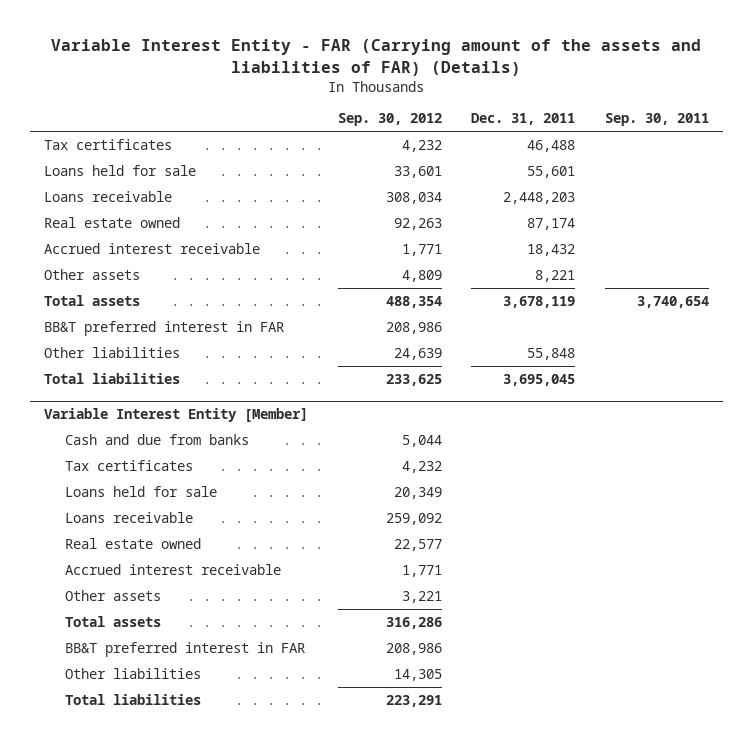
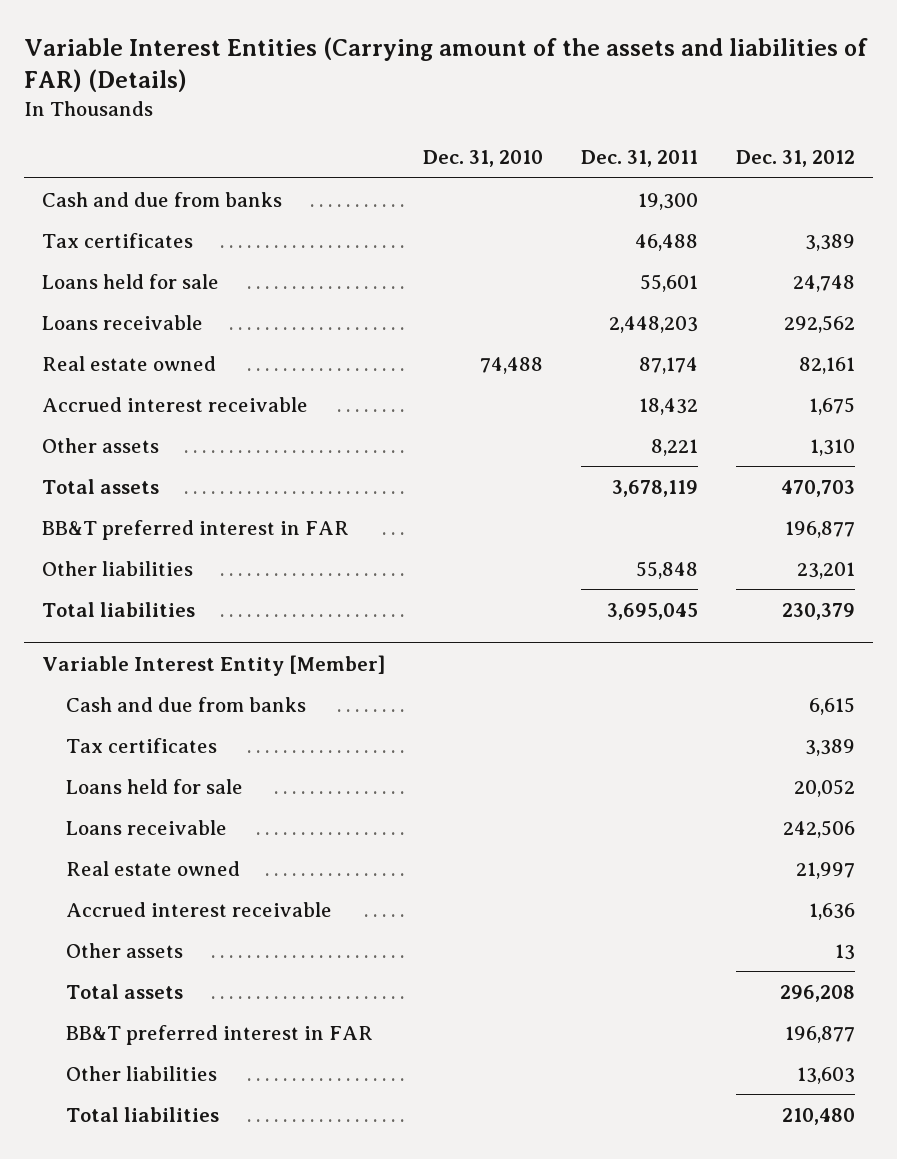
[51,39,702,76] Variable Interest Entity - FAR (Carrying amount of the assets and liabilities of FAR) (Details) -> [23,36,868,92] Variable Interest Entities (Carrying amount of the assets and liabilities of FAR) (Details)
[337,113,442,127] Sep. 30, 2012 -> none
[604,113,709,127] Sep. 30, 2011 -> none
none -> [423,150,544,168] Dec. 31, 2010
none -> [735,150,855,168] Dec. 31, 2012
none -> [42,191,283,207] Cash and due from banks

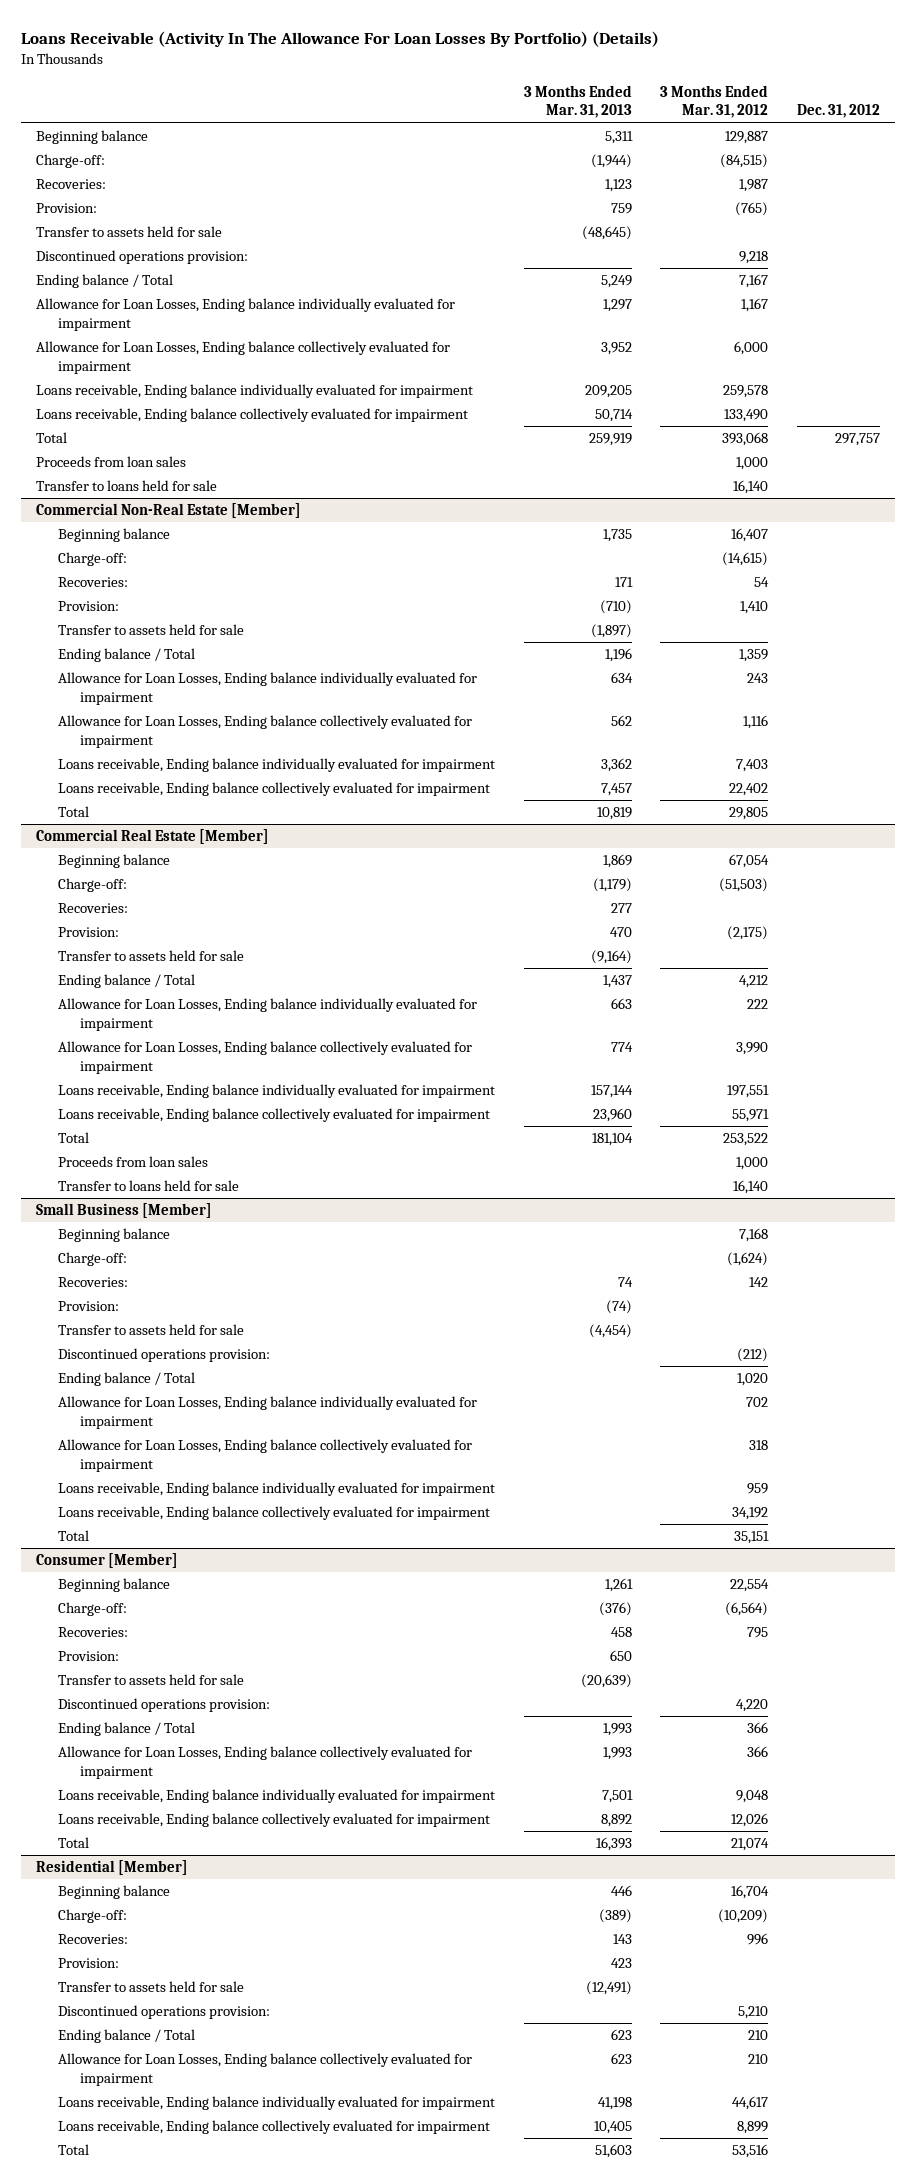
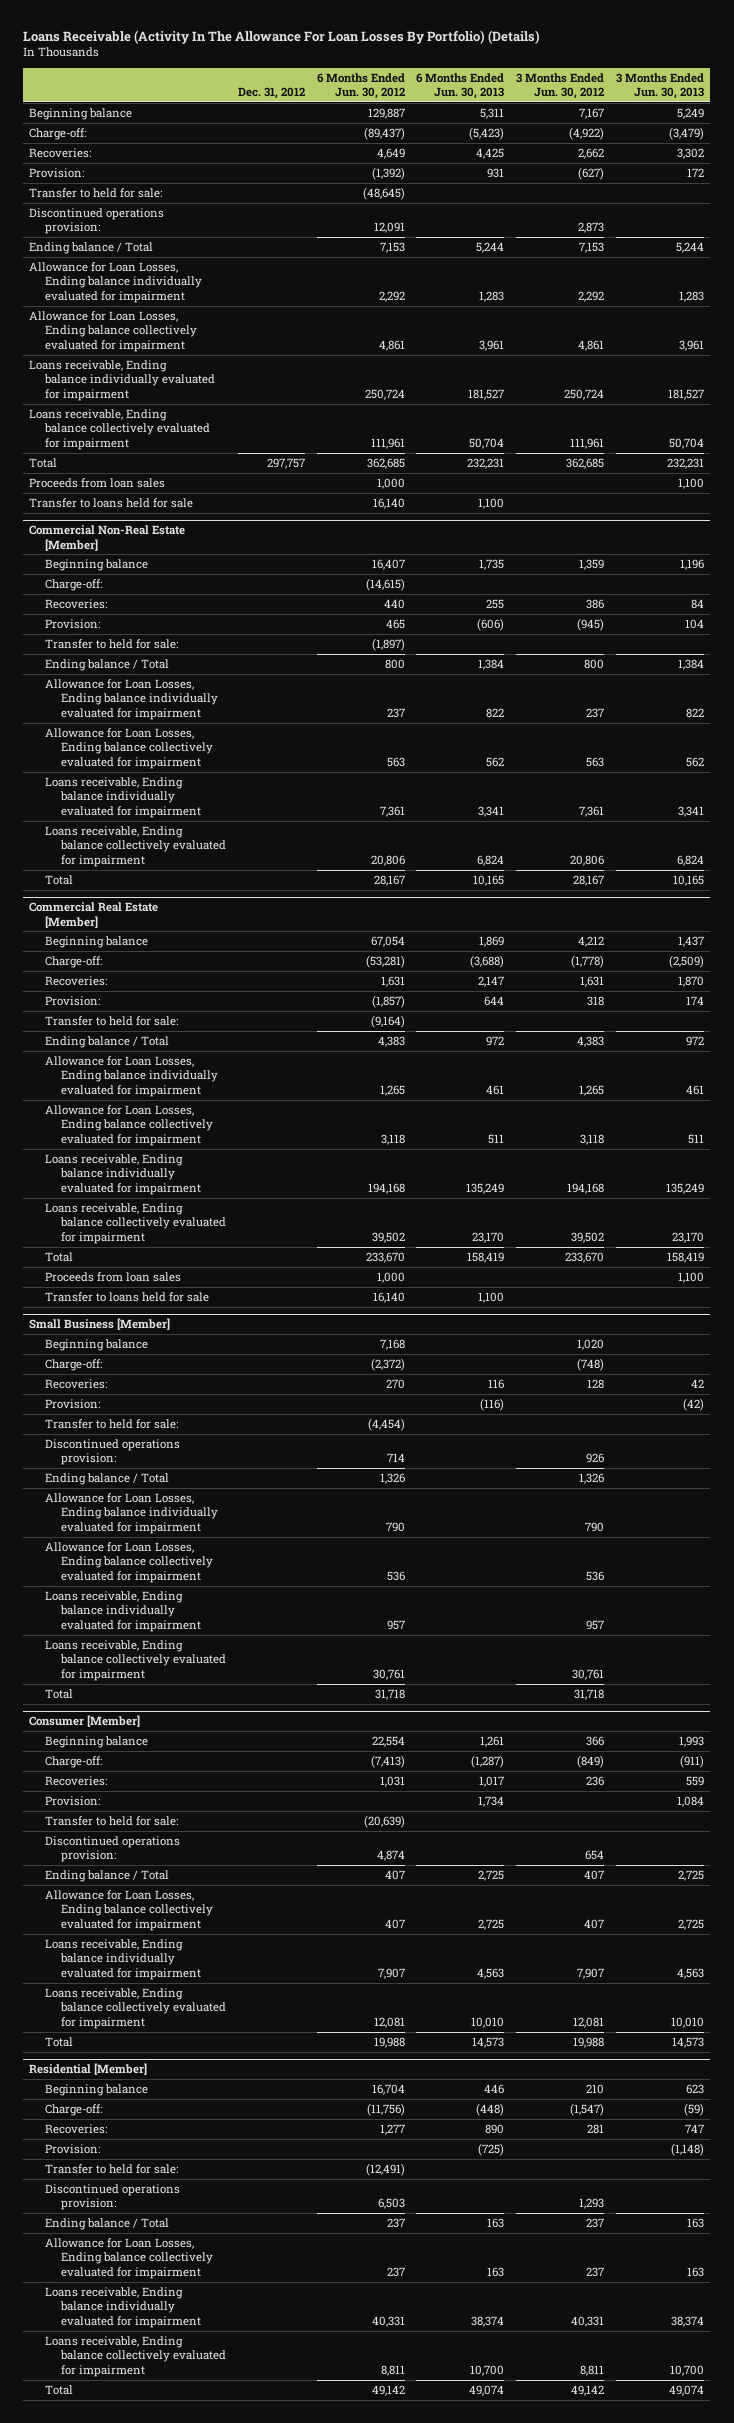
[523,84,632,119] 3 Months Ended Mar. 31, 2013 -> none
[660,84,769,119] 3 Months Ended Mar. 31, 2012 -> none
none -> [316,72,405,100] 6 Months Ended Jun. 30, 2012
none -> [416,72,505,100] 6 Months Ended Jun. 30, 2013
none -> [516,72,605,100] 3 Months Ended Jun. 30, 2012
none -> [616,72,705,100] 3 Months Ended Jun. 30, 2013
[35,226,222,238] Transfer to assets held for sale -> [29,187,163,198] Transfer to held for sale:
[57,624,244,636] Transfer to assets held for sale -> [44,638,178,649] Transfer to held for sale:
[57,950,244,962] Transfer to assets held for sale -> [44,1015,178,1026] Transfer to held for sale:
[57,1324,244,1336] Transfer to assets held for sale -> [44,1418,178,1429] Transfer to held for sale:
[57,1674,244,1686] Transfer to assets held for sale -> [44,1815,178,1826] Transfer to held for sale:
[57,1981,244,1993] Transfer to assets held for sale -> [44,2163,178,2174] Transfer to held for sale:

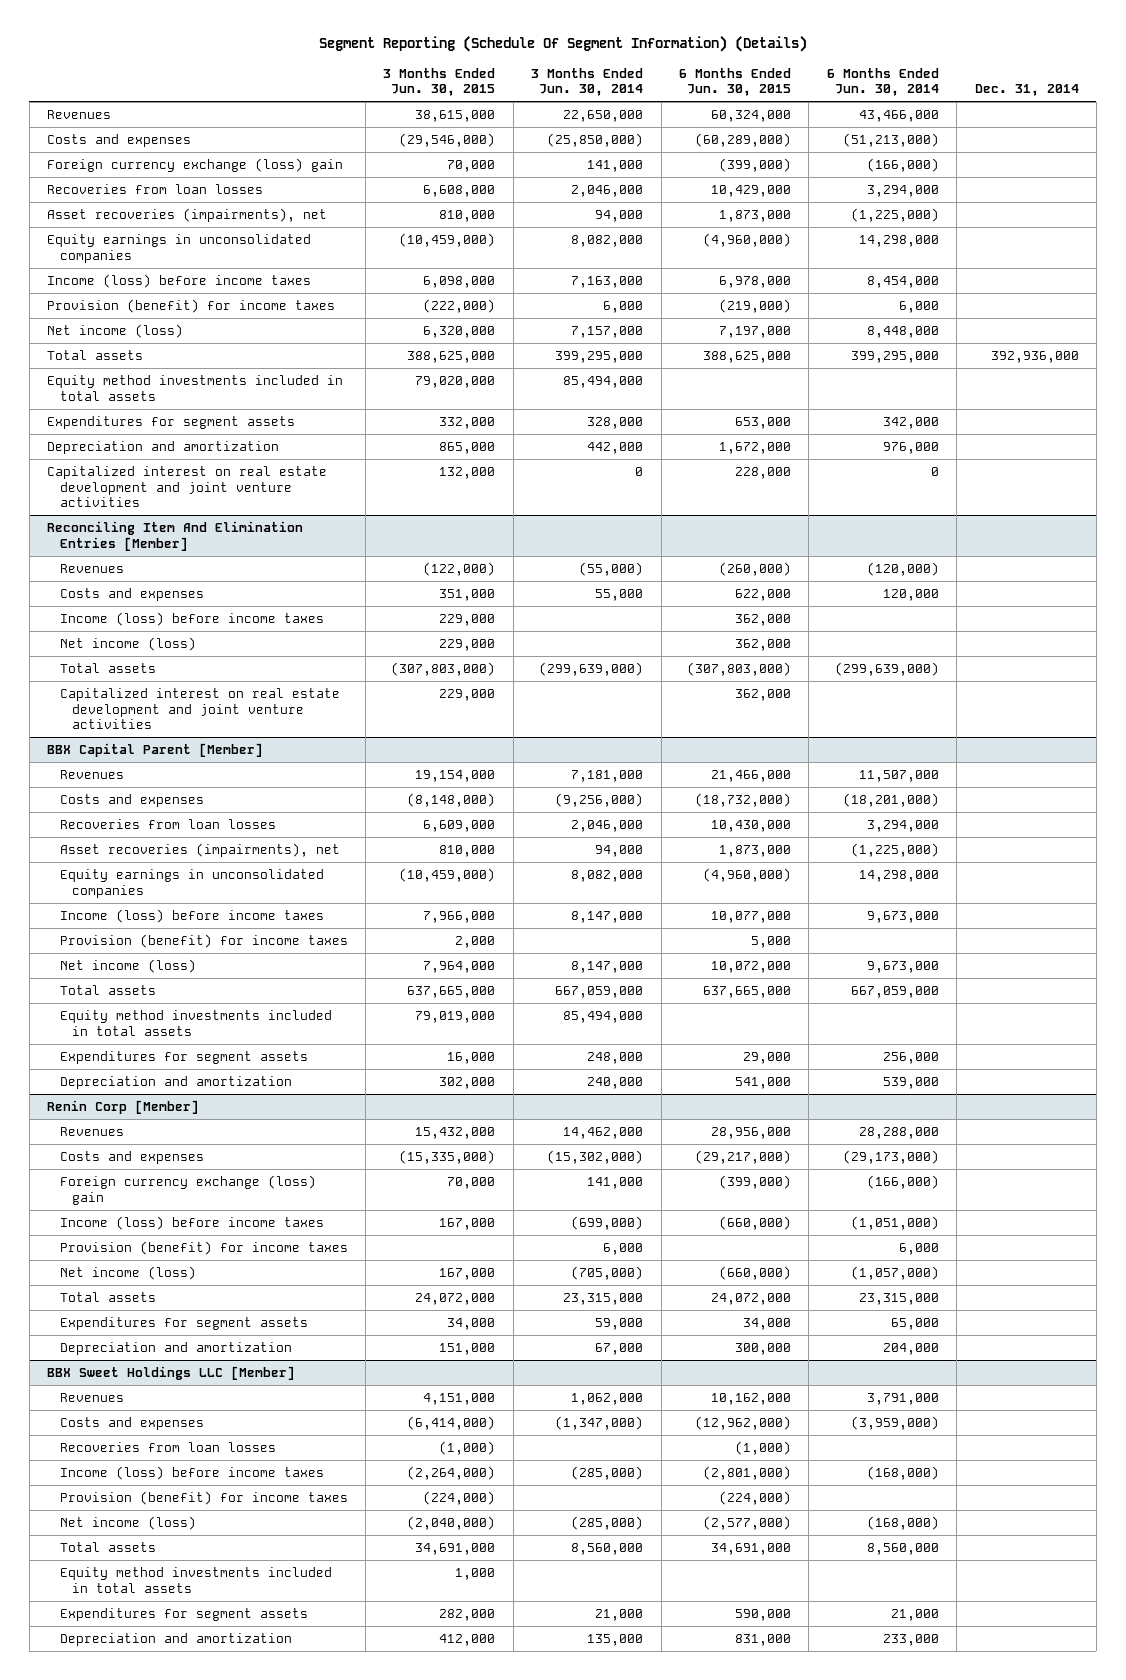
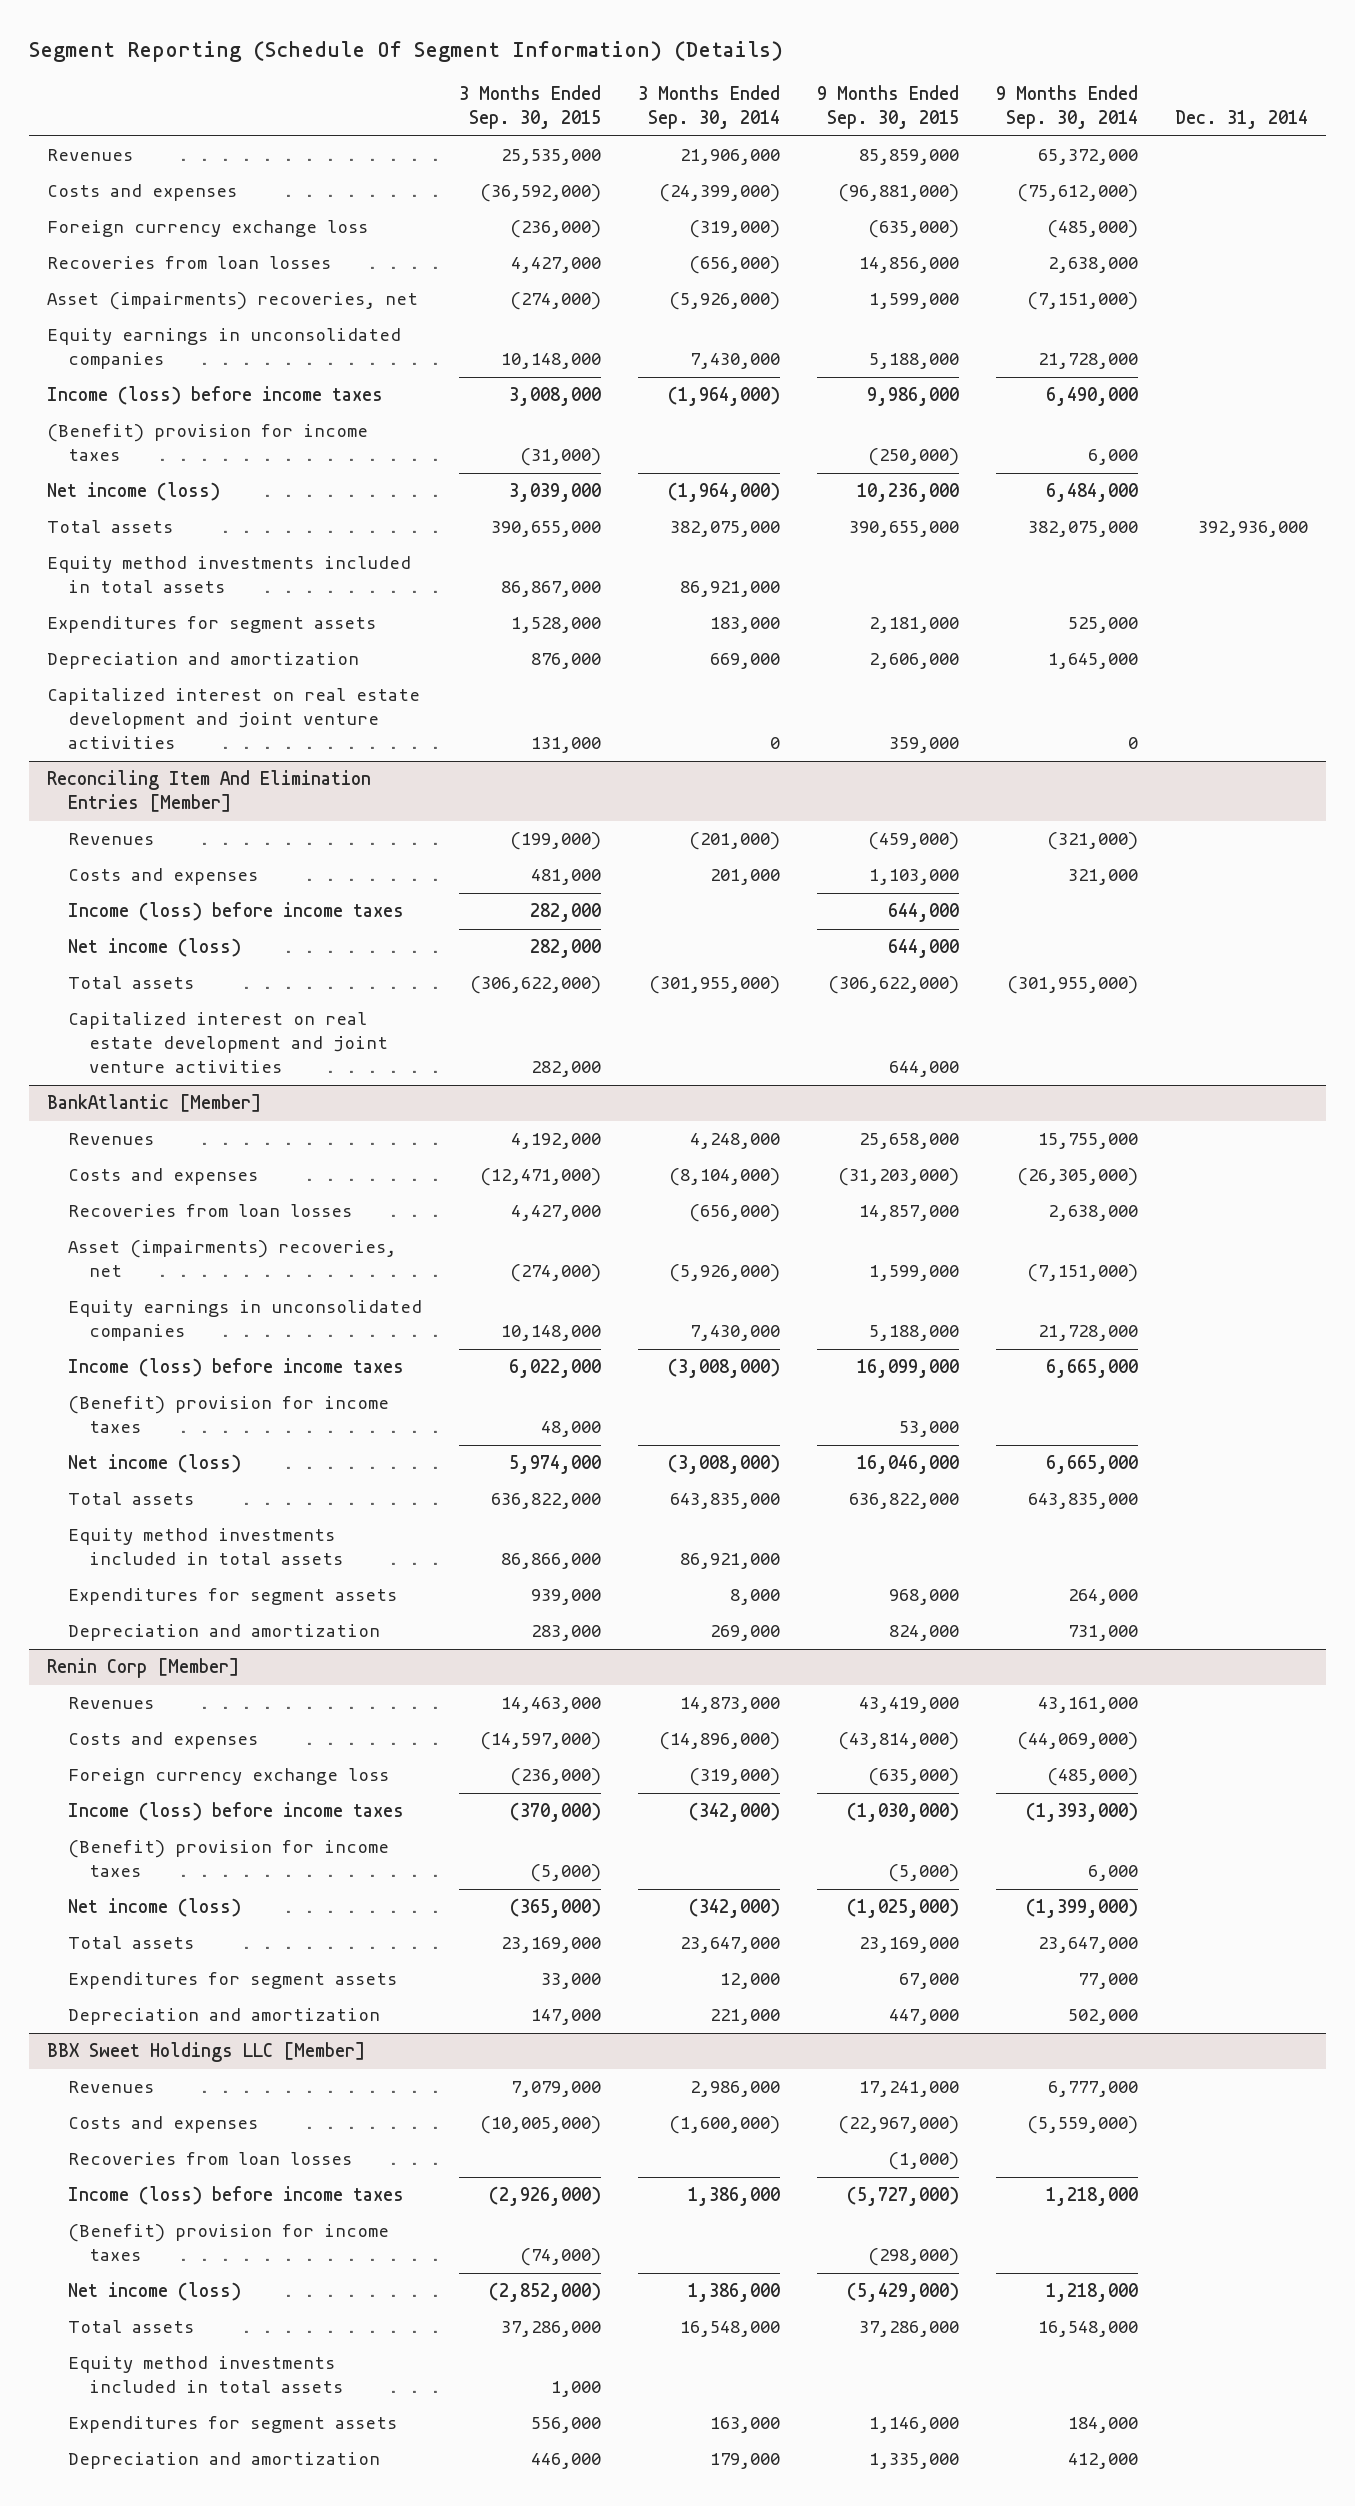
[383,67,496,97] 3 Months Ended Jun. 30, 2015 -> none
[531,67,644,97] 3 Months Ended Jun. 30, 2014 -> none
[678,67,791,97] 6 Months Ended Jun. 30, 2015 -> none
[826,67,939,97] 6 Months Ended Jun. 30, 2014 -> none
none -> [459,85,602,129] 3 Months Ended Sep. 30, 2015
none -> [638,85,781,129] 3 Months Ended Sep. 30, 2014
none -> [816,85,959,129] 9 Months Ended Sep. 30, 2015
none -> [995,85,1138,129] 9 Months Ended Sep. 30, 2014
[47,157,344,172] Foreign currency exchange (loss) gain -> [47,220,369,238] Foreign currency exchange loss
[47,207,328,222] Asset recoveries (impairments), net -> [47,292,419,311] Asset (impairments) recoveries, net
[47,298,336,313] Provision (benefit) for income taxes -> [47,424,369,462] (Benefit) provision for income taxes
[47,742,264,757] BBX Capital Parent [Member] -> [47,1094,262,1113] BankAtlantic [Member]
[59,842,340,857] Asset recoveries (impairments), net -> [68,1240,397,1278] Asset (impairments) recoveries, net
[59,933,348,948] Provision (benefit) for income taxes -> [68,1396,390,1434] (Benefit) provision for income taxes
[59,1174,316,1205] Foreign currency exchange (loss) gain -> [68,1768,390,1786] Foreign currency exchange loss
[59,1240,348,1255] Provision (benefit) for income taxes -> [68,1840,390,1878] (Benefit) provision for income taxes
[59,1490,348,1505] Provision (benefit) for income taxes -> [68,2224,390,2262] (Benefit) provision for income taxes

